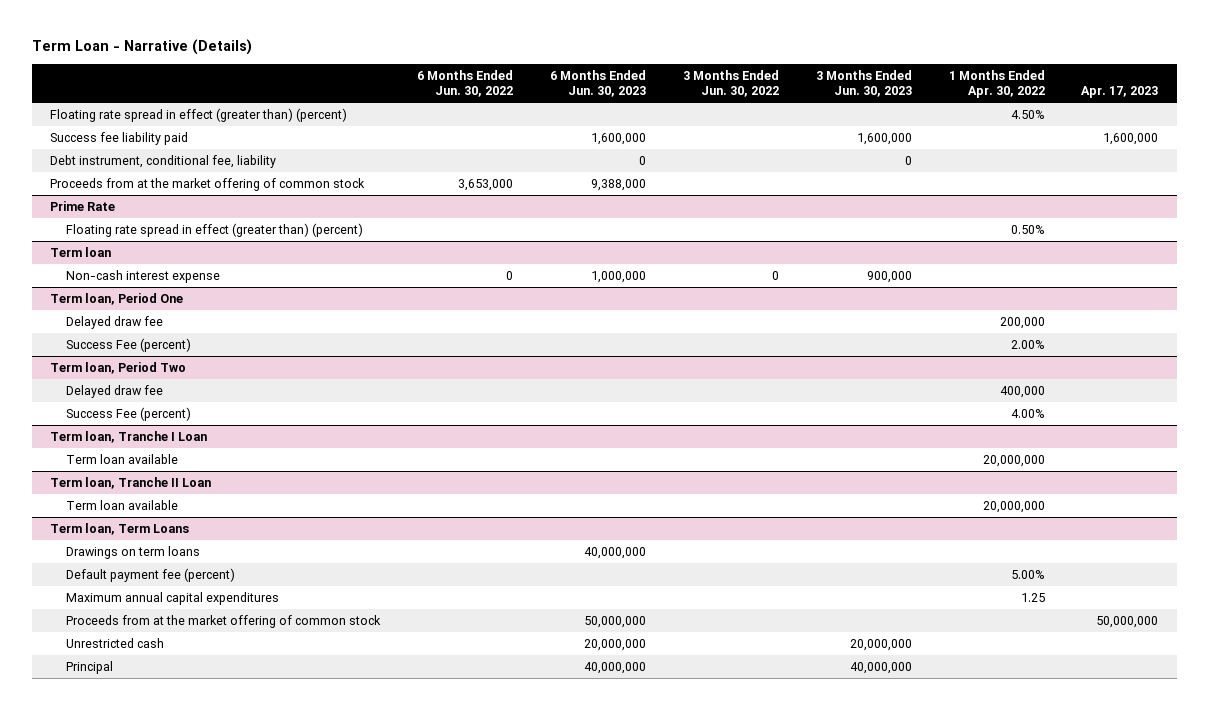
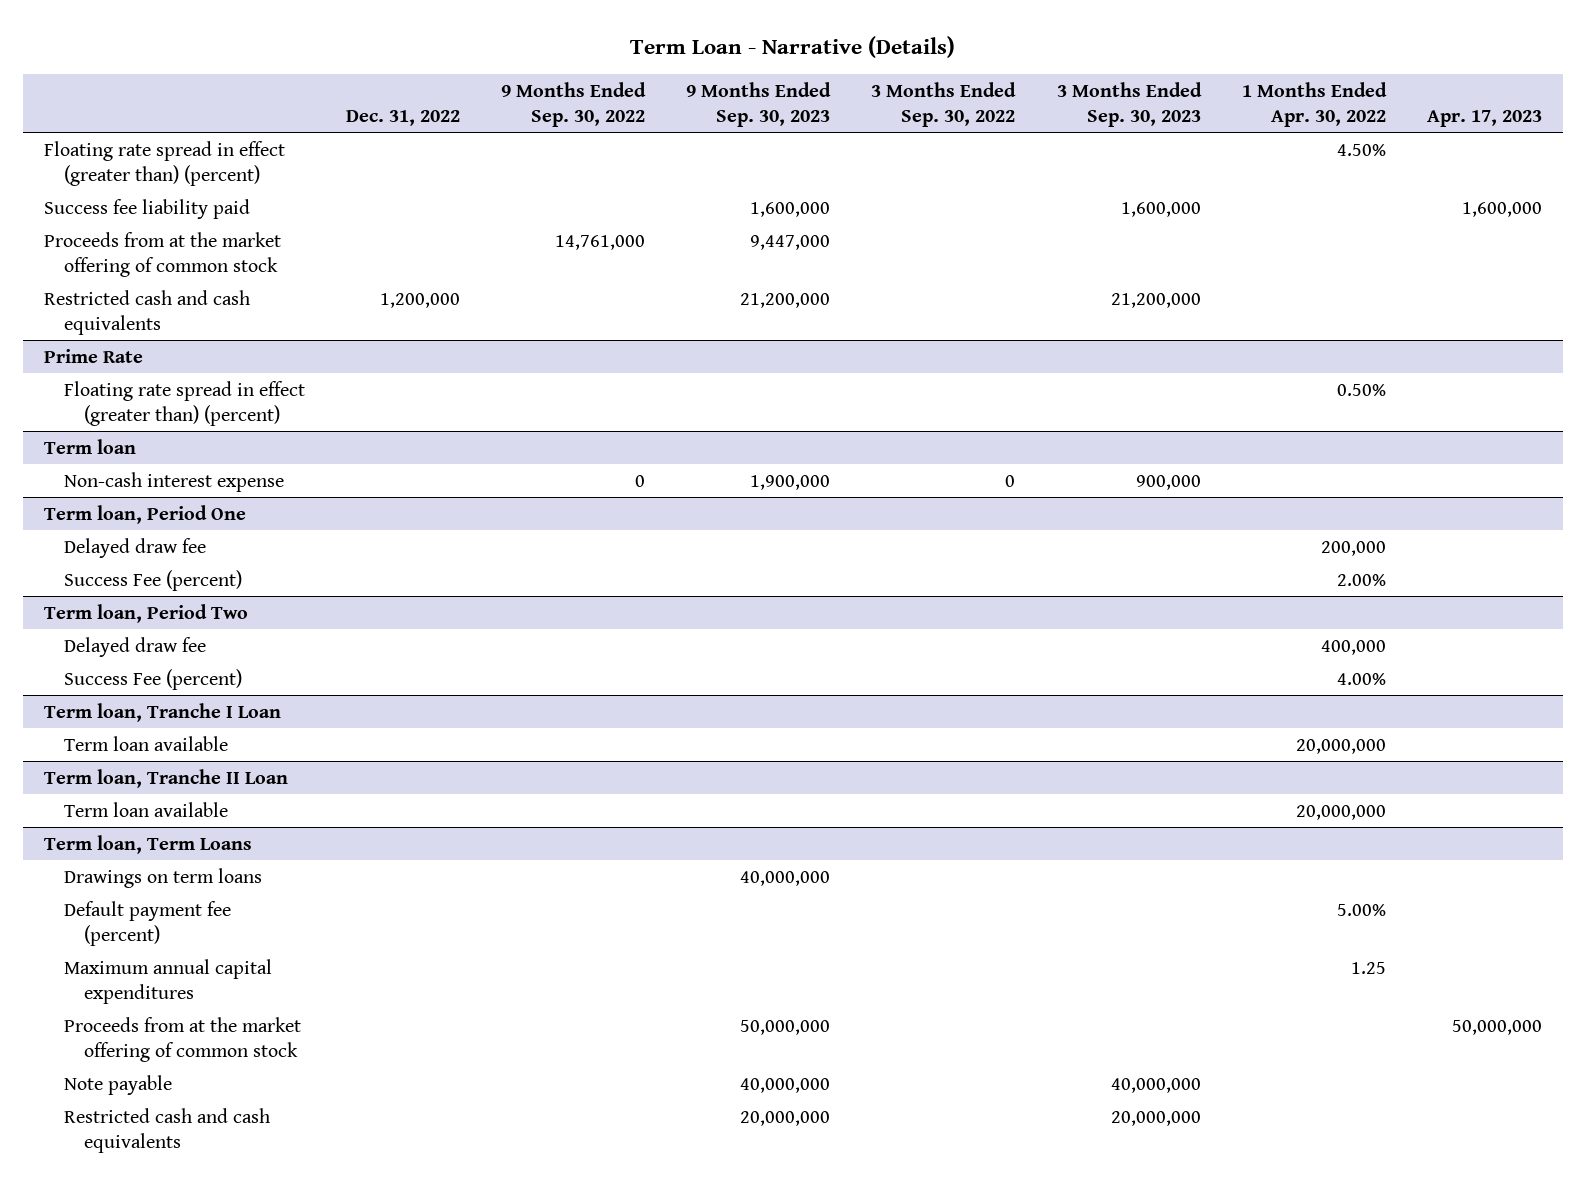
[417,69,514,98] 6 Months Ended Jun. 30, 2022 -> none
[549,69,646,98] 6 Months Ended Jun. 30, 2023 -> none
[682,69,779,98] 3 Months Ended Jun. 30, 2022 -> none
[815,69,912,98] 3 Months Ended Jun. 30, 2023 -> none
none -> [345,109,460,126] Dec. 31, 2022
none -> [501,82,647,127] 9 Months Ended Sep. 30, 2022
none -> [686,82,832,127] 9 Months Ended Sep. 30, 2023
none -> [871,82,1017,127] 3 Months Ended Sep. 30, 2022
none -> [1056,82,1202,127] 3 Months Ended Sep. 30, 2023
[50,154,277,168] Debt instrument, conditional fee, liability -> none
none -> [43,289,250,335] Restricted cash and cash equivalents
[66,637,165,648] Unrestricted cash -> none
[66,660,114,674] Principal -> [63,1074,172,1095] Note payable
none -> [63,1107,270,1153] Restricted cash and cash equivalents

